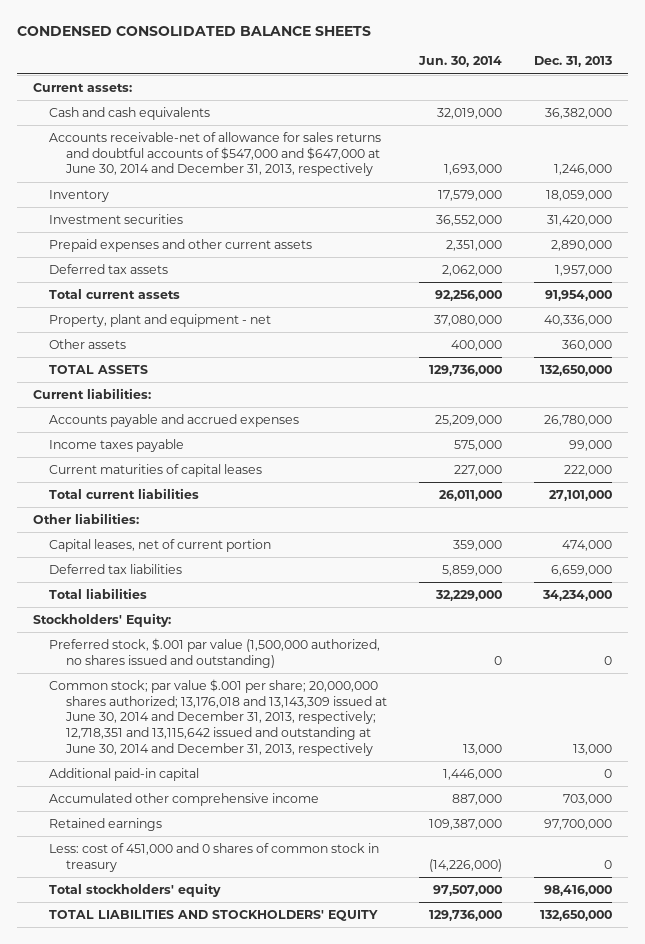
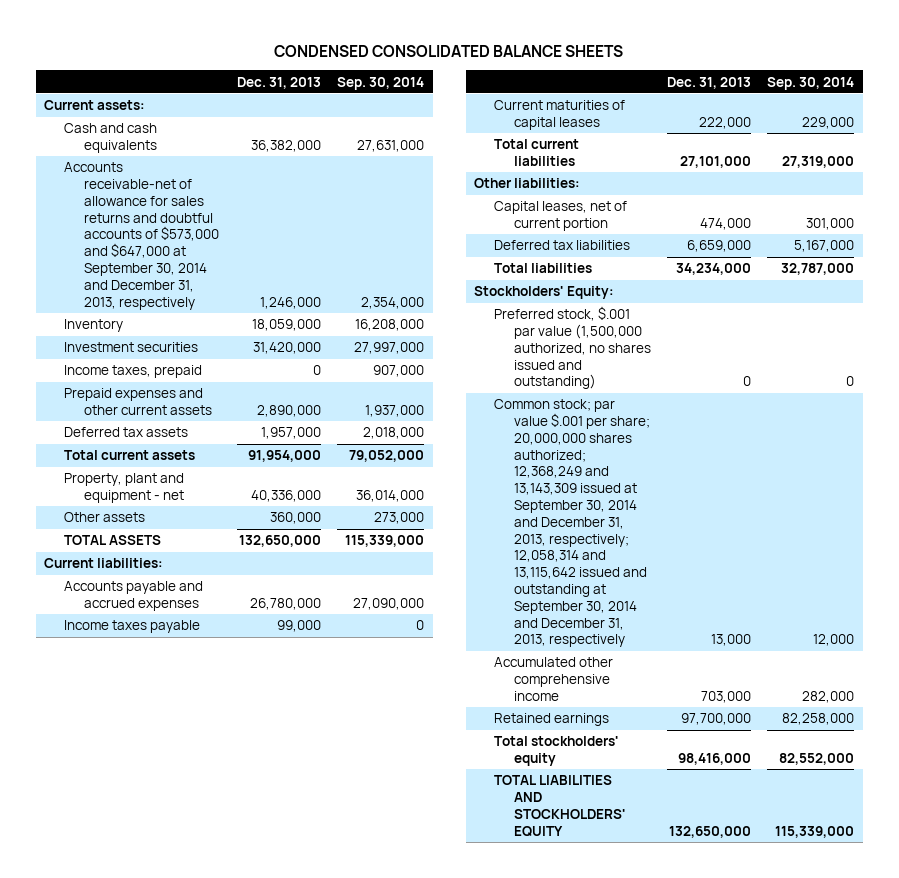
[418,56,503,68] Jun. 30, 2014 -> none
none -> [337,76,425,90] Sep. 30, 2014
[49,131,382,177] Accounts receivable-net of allowance for sales returns and doubtful accounts of $547,000 and $647,000 at June 30, 2014 and December 31, 2013, respectively -> [64,162,219,310] Accounts receivable-net of allowance for sales returns and doubtful accounts of $573,000 and $647,000 at September 30, 2014 and December 31, 2013, respectively
none -> [64,365,203,379] Income taxes, prepaid
[49,767,200,781] Additional paid-in capital -> none
[49,678,387,756] Common stock; par value $.001 per share; 20,000,000 shares authorized; 13,176,018 and 13,143,309 issued at June 30, 2014 and December 31, 2013, respectively; 12,718,351 and 13,115,642 issued and outstanding at June 30, 2014 and December 31, 2013, respectively -> [493,399,650,648] Common stock; par value $.001 per share; 20,000,000 shares authorized; 12,368,249 and 13,143,309 issued at September 30, 2014 and December 31, 2013, respectively; 12,058,314 and 13,115,642 issued and outstanding at September 30, 2014 and December 31, 2013, respectively
[49,842,380,872] Less: cost of 451,000 and 0 shares of common stock in treasury -> none

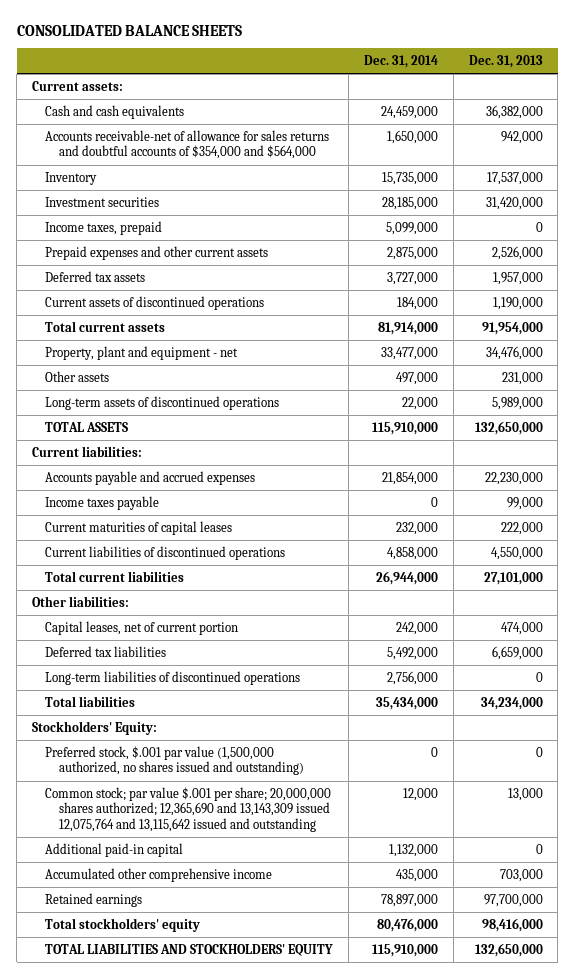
[274,44,624,57] CONDENSED CONSOLIDATED BALANCE SHEETS -> [16,24,242,36] CONSOLIDATED BALANCE SHEETS
[337,76,425,90] Sep. 30, 2014 -> none
none -> [364,54,439,68] Dec. 31, 2014
[64,162,219,310] Accounts receivable-net of allowance for sales returns and doubtful accounts of $573,000 and $647,000 at September 30, 2014 and December 31, 2013, respectively -> [45,129,330,160] Accounts receivable-net of allowance for sales returns and doubtful accounts of $354,000 and $564,000
[260,296,322,309] 1,246,000 -> [500,130,543,144] 942,000
[252,319,322,332] 18,059,000 -> [486,171,543,185] 17,537,000
[257,405,322,418] 2,890,000 -> [491,245,543,260] 2,526,000
none -> [45,295,265,310] Current assets of discontinued operations
[251,490,322,503] 40,336,000 -> [485,345,543,360] 34,476,000
[270,512,322,525] 360,000 -> [501,371,543,385] 231,000
none -> [45,395,280,410] Long-term assets of discontinued operations
[250,598,322,611] 26,780,000 -> [484,471,543,485] 22,230,000
none -> [45,545,286,560] Current liabilities of discontinued operations
none -> [45,670,301,685] Long-term liabilities of discontinued operations
[493,399,650,648] Common stock; par value $.001 per share; 20,000,000 shares authorized; 12,368,249 and 13,143,309 issued at September 30, 2014 and December 31, 2013, respectively; 12,058,314 and 13,115,642 issued and outstanding at September 30, 2014 and December 31, 2013, respectively -> [45,786,332,833] Common stock; par value $.001 per share; 20,000,000 shares authorized; 12,365,690 and 13,143,309 issued 12,075,764 and 13,115,642 issued and outstanding
none -> [45,842,184,857] Additional paid-in capital

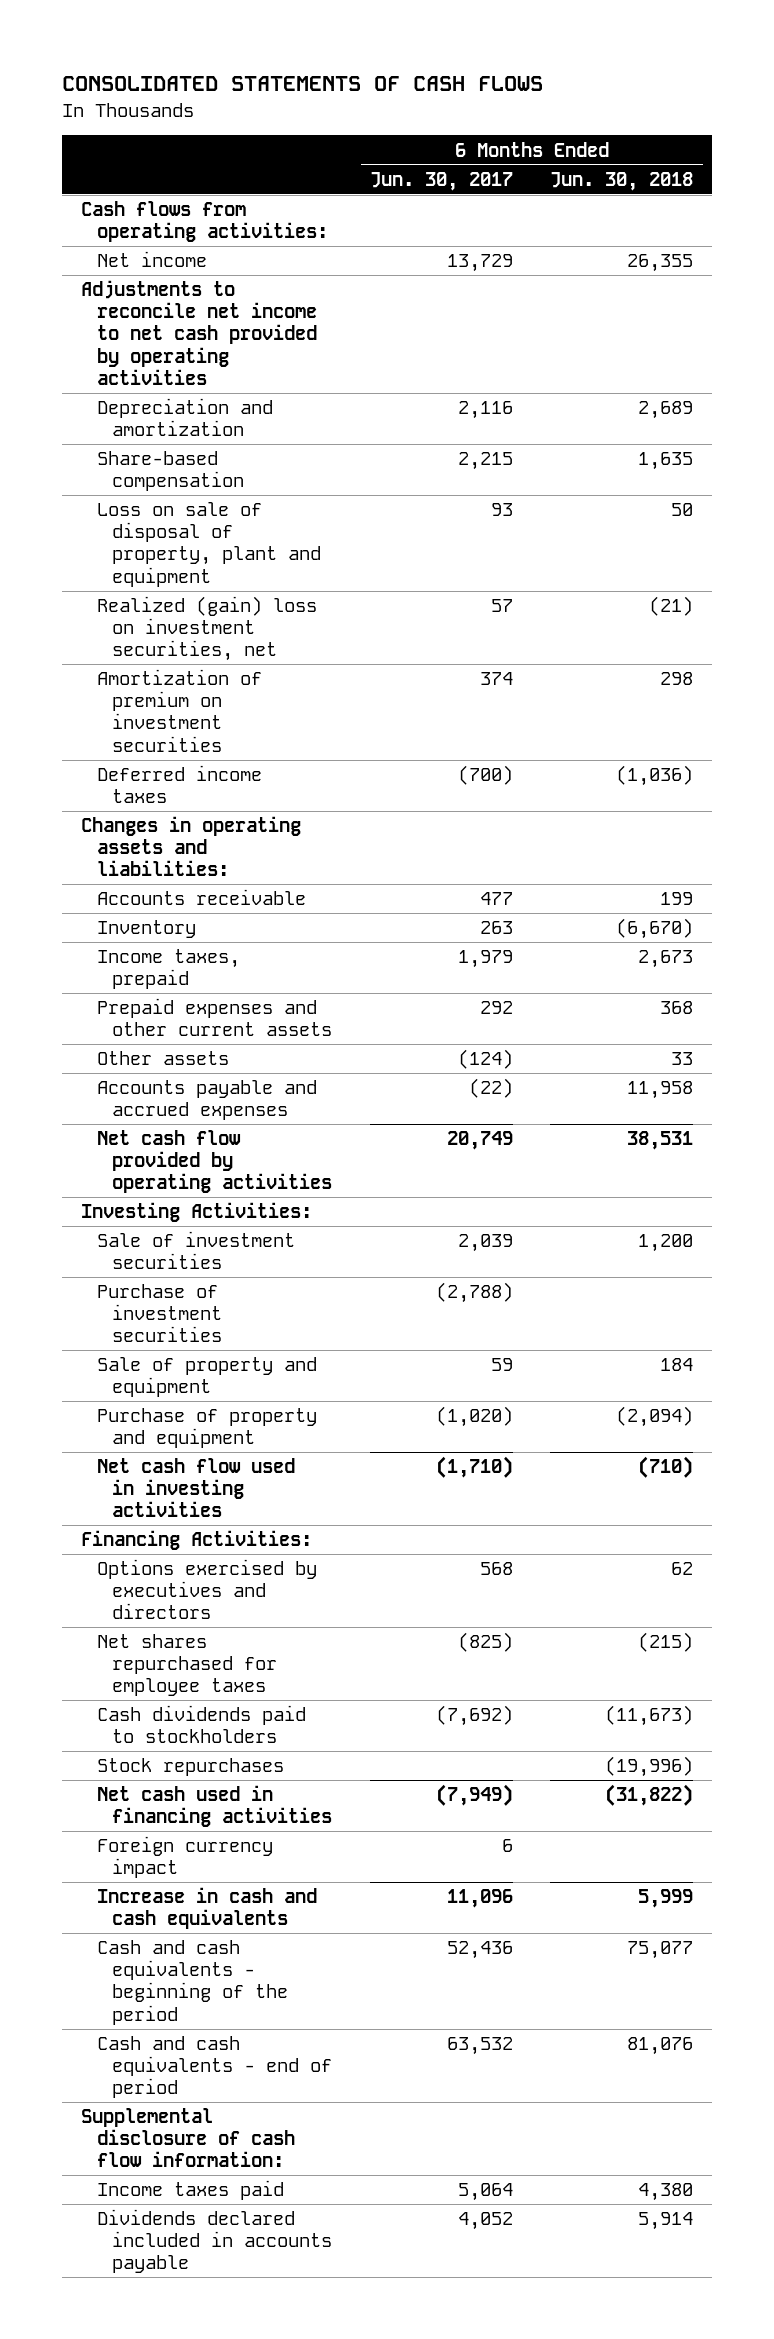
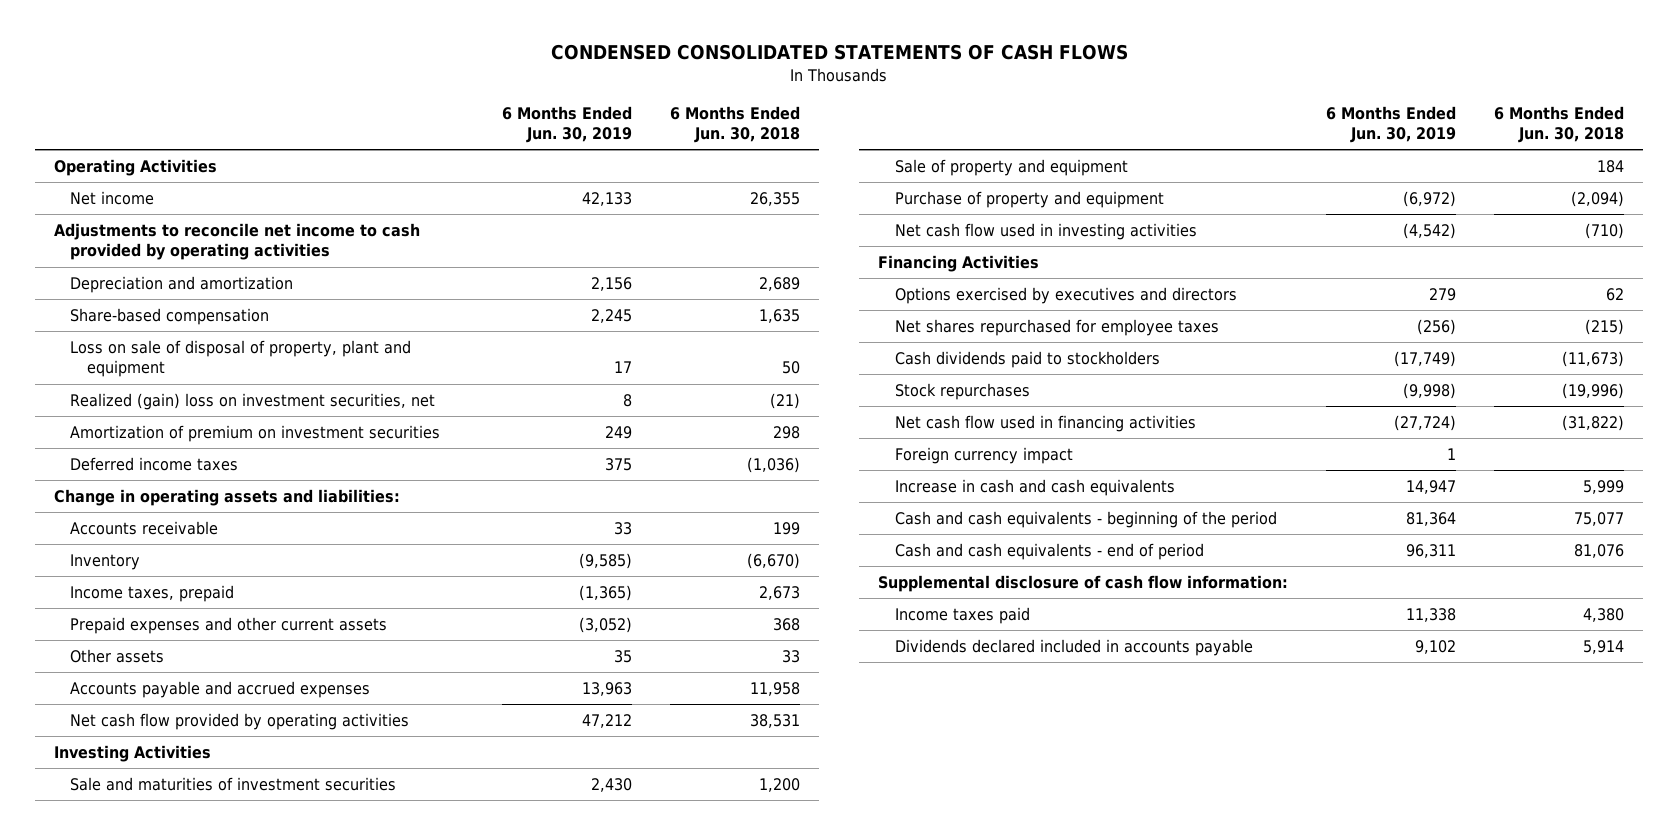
[61,76,543,92] CONSOLIDATED STATEMENTS OF CASH FLOWS -> [551,44,1129,61] CONDENSED CONSOLIDATED STATEMENTS OF CASH FLOWS
[369,171,513,191] Jun. 30, 2017 -> none
none -> [501,105,632,144] 6 Months Ended Jun. 30, 2019
[80,201,328,243] Cash flows from operating activities: -> [53,158,217,176] Operating Activities
[80,280,317,385] Adjustments to reconcile net income to net cash provided by operating activities -> [53,222,420,261] Adjustments to reconcile net income to cash provided by operating activities
[80,816,301,877] Changes in operating assets and liabilities: -> [53,488,400,506] Change in operating assets and liabilities:
[96,1284,223,1343] Purchase of investment securities -> none
[80,1202,312,1223] Investing Activities: -> [53,744,211,762] Investing Activities
[96,1231,295,1270] Sale of investment securities -> [70,776,397,791] Sale and maturities of investment securities
[80,1530,312,1551] Financing Activities: -> [878,254,1040,272] Financing Activities
[96,1785,333,1828] Net cash used in financing activities -> [894,414,1196,432] Net cash flow used in financing activities

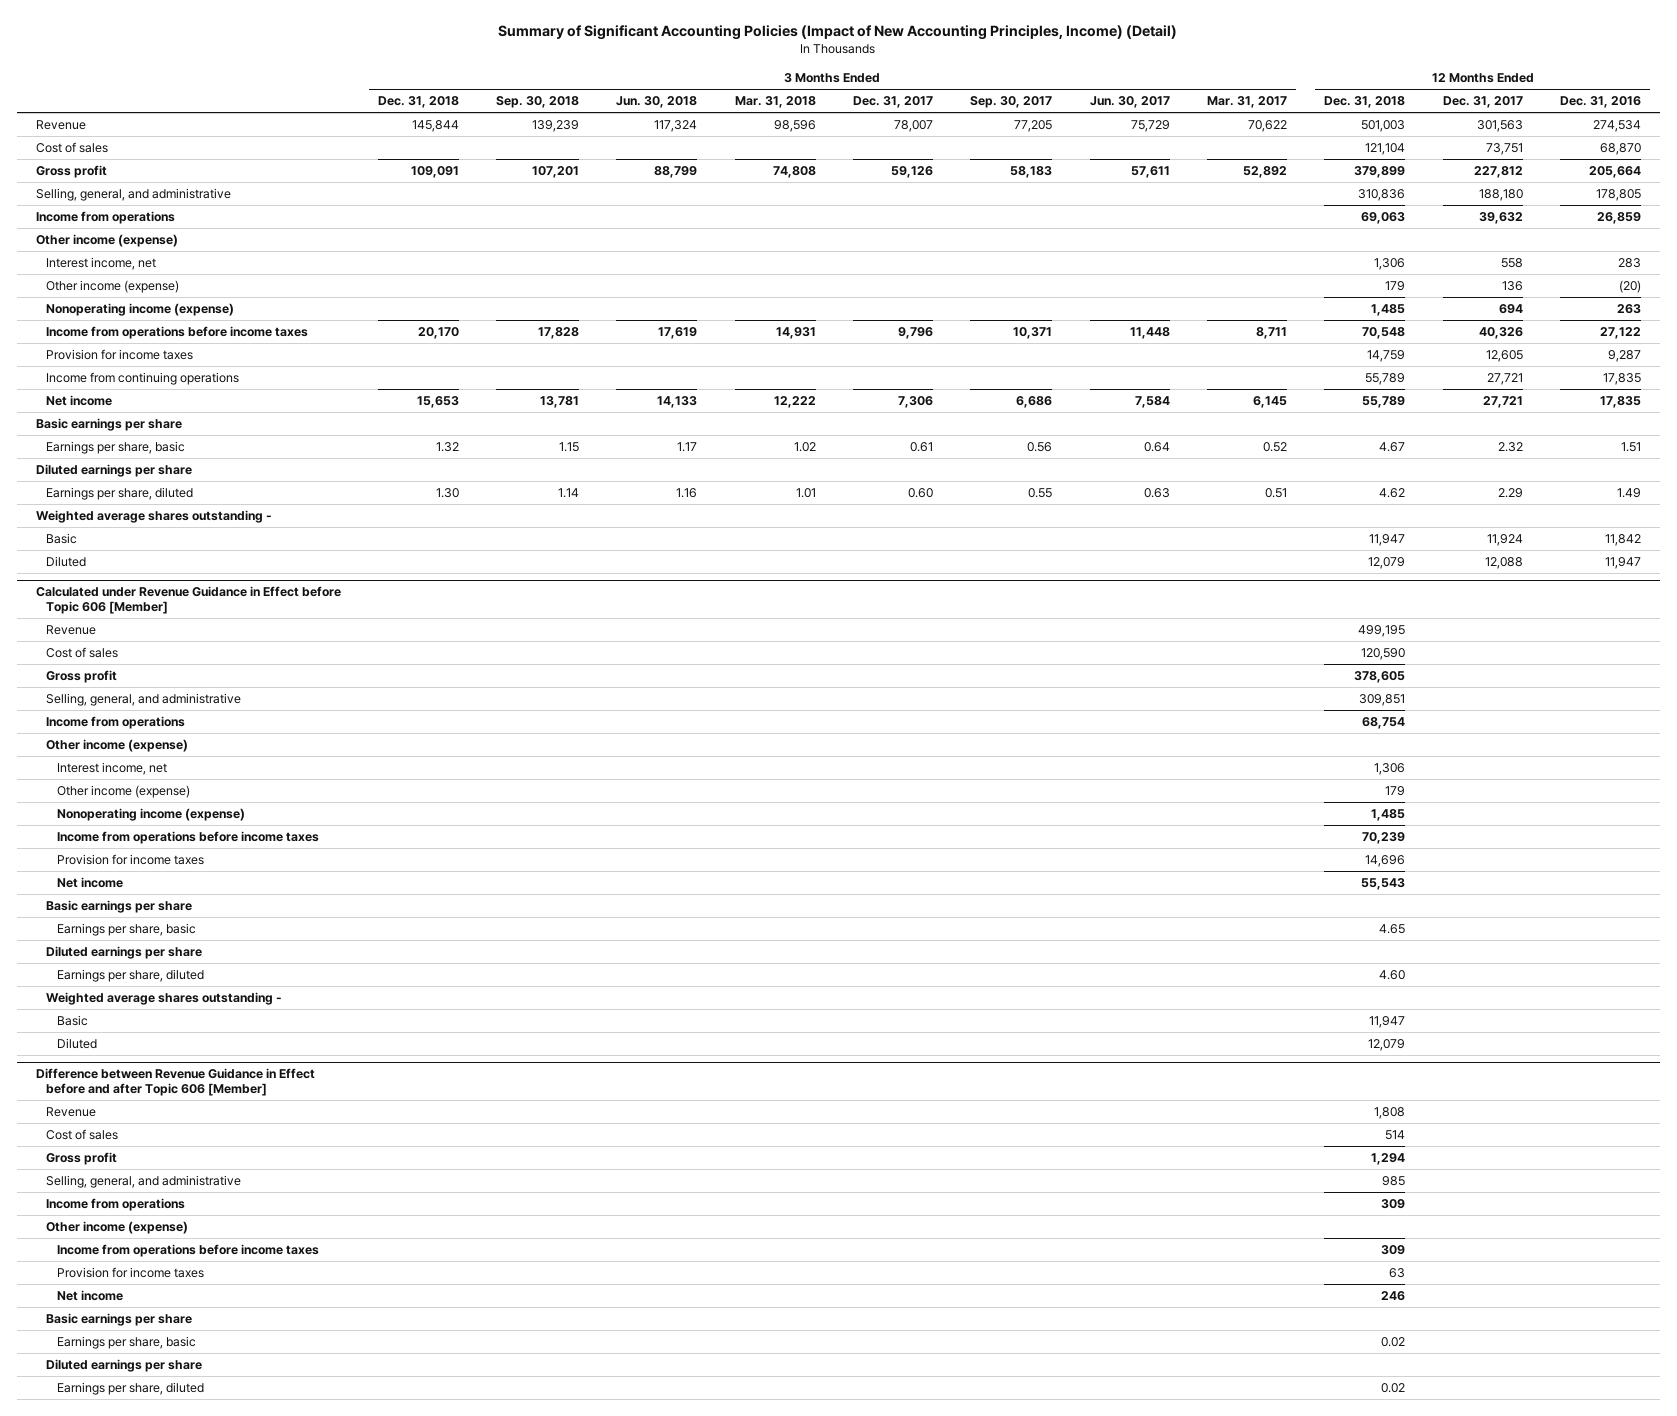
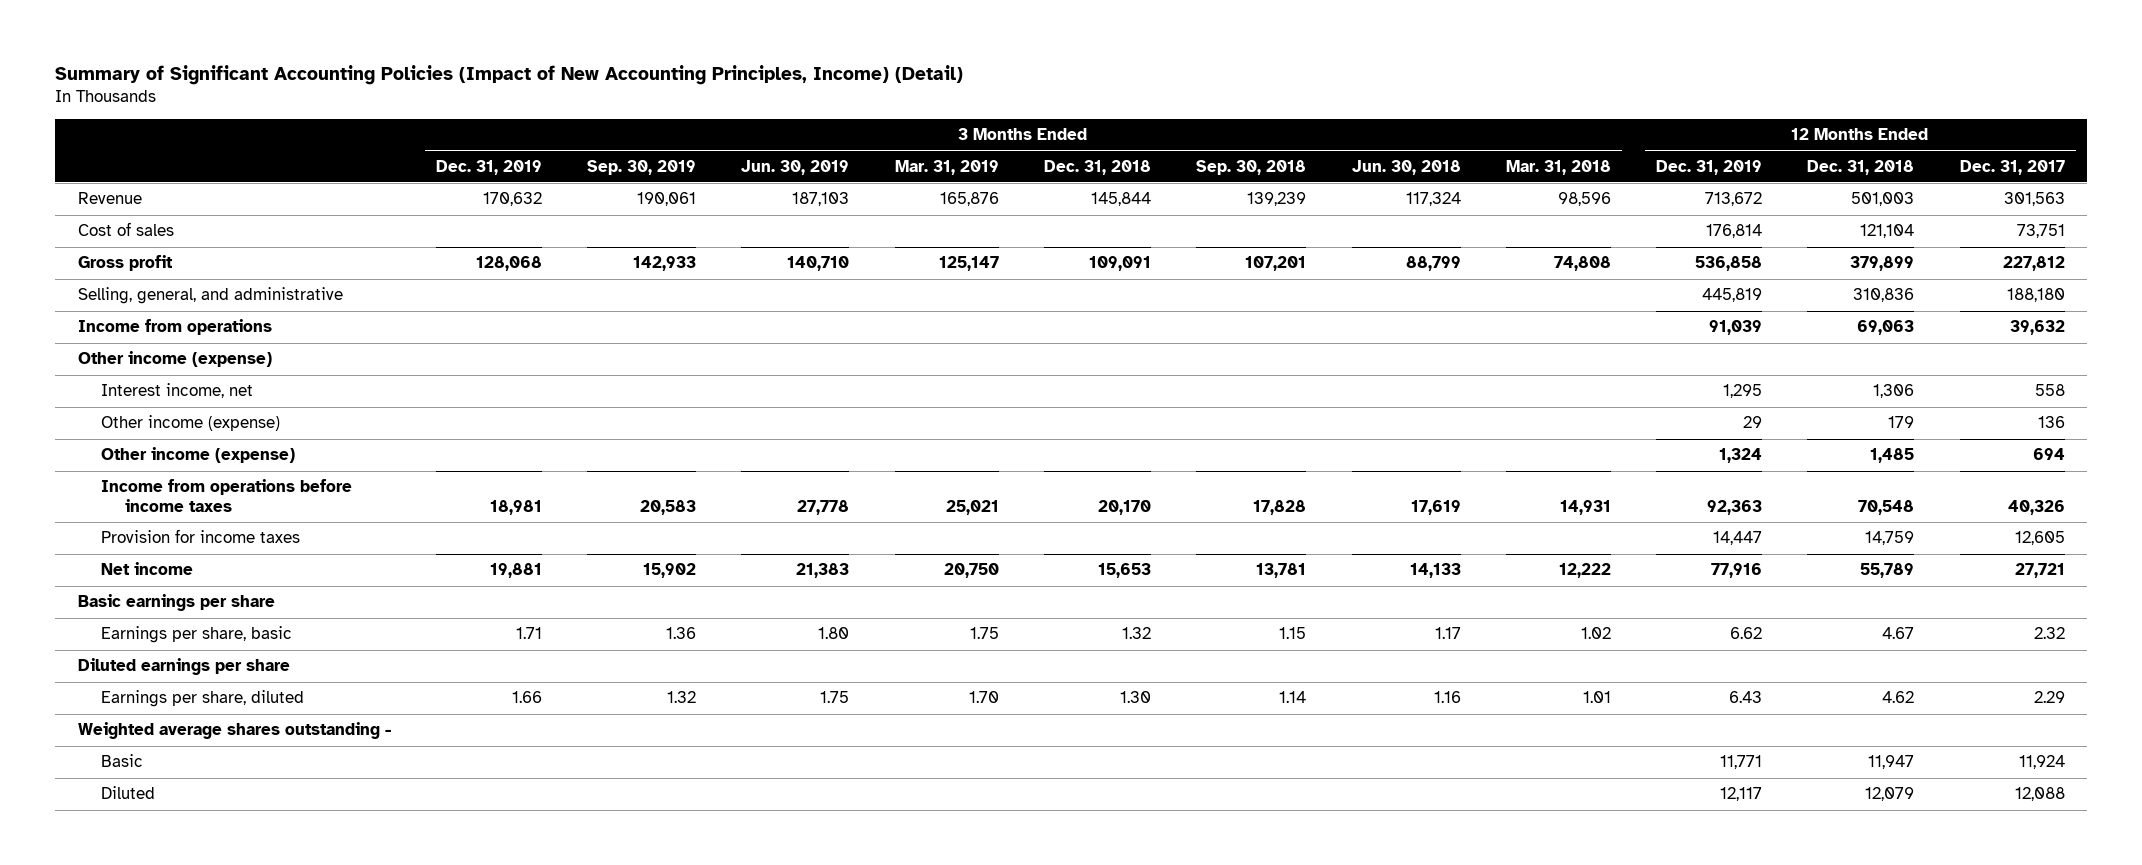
[853,96,934,109] Dec. 31, 2017 -> none
[970,96,1053,109] Sep. 30, 2017 -> none
[1089,96,1170,109] Jun. 30, 2017 -> none
[1207,96,1288,109] Mar. 31, 2017 -> none
[1559,96,1641,109] Dec. 31, 2016 -> none
none -> [435,159,542,175] Dec. 31, 2019
none -> [587,159,697,175] Sep. 30, 2019
none -> [741,159,850,175] Jun. 30, 2019
none -> [894,159,999,175] Mar. 31, 2019
none -> [1656,159,1763,175] Dec. 31, 2019
[46,303,235,317] Nonoperating income (expense) -> [101,447,296,464] Other income (expense)
[46,372,240,386] Income from continuing operations -> none
[35,586,341,614] Calculated under Revenue Guidance in Effect before Topic 606 [Member] -> none
[46,625,97,636] Revenue -> none
[46,647,119,659] Cost of sales -> none
[46,670,118,684] Gross profit -> none
[46,693,242,707] Selling, general, and administrative -> none
[46,716,186,730] Income from operations -> none
[46,739,189,753] Other income (expense) -> none
[57,762,168,776] Interest income, net -> none
[57,785,191,799] Other income (expense) -> none
[57,808,246,822] Nonoperating income (expense) -> none
[57,831,320,845] Income from operations before income taxes -> none
[57,854,205,866] Provision for income taxes -> none
[57,877,124,889] Net income -> none
[46,900,193,914] Basic earnings per share -> none
[57,923,197,937] Earnings per share, basic -> none
[46,946,203,960] Diluted earnings per share -> none
[57,969,205,983] Earnings per share, diluted -> none
[46,992,283,1006] Weighted average shares outstanding - -> none
[57,1015,89,1027] Basic -> none
[57,1038,98,1050] Diluted -> none
[35,1068,315,1096] Difference between Revenue Guidance in Effect before and after Topic 606 [Member] -> none
[46,1107,97,1118] Revenue -> none
[46,1129,119,1141] Cost of sales -> none
[46,1152,118,1166] Gross profit -> none
[46,1175,242,1189] Selling, general, and administrative -> none
[46,1198,186,1212] Income from operations -> none
[46,1221,189,1235] Other income (expense) -> none
[57,1244,320,1258] Income from operations before income taxes -> none
[57,1267,205,1279] Provision for income taxes -> none
[57,1290,124,1302] Net income -> none
[46,1313,193,1327] Basic earnings per share -> none
[57,1336,197,1350] Earnings per share, basic -> none
[46,1359,203,1373] Diluted earnings per share -> none
[57,1382,205,1396] Earnings per share, diluted -> none

